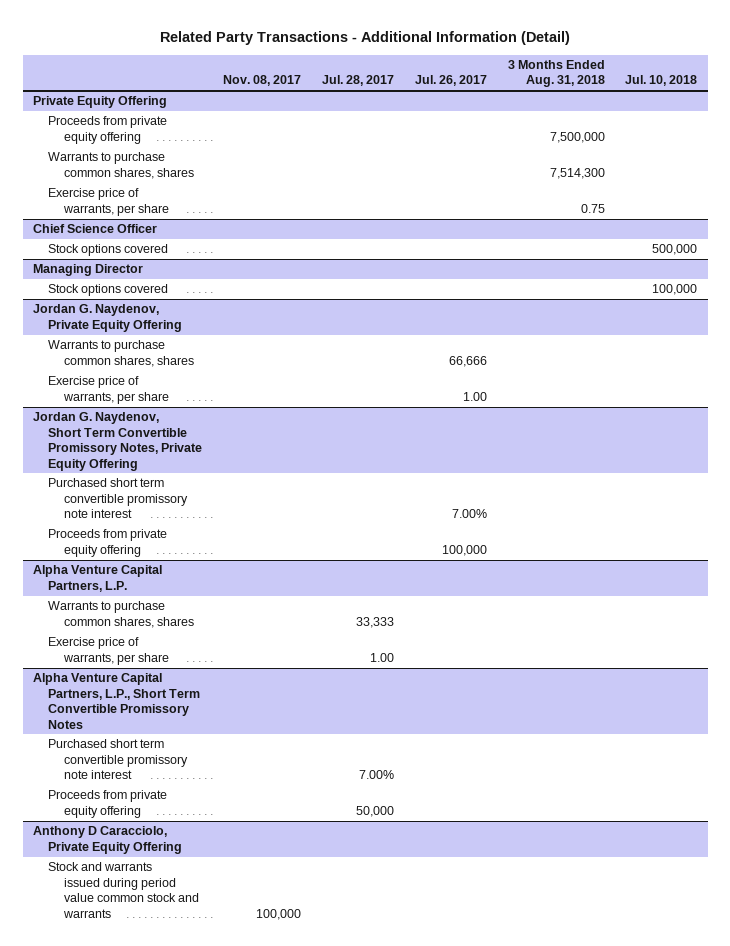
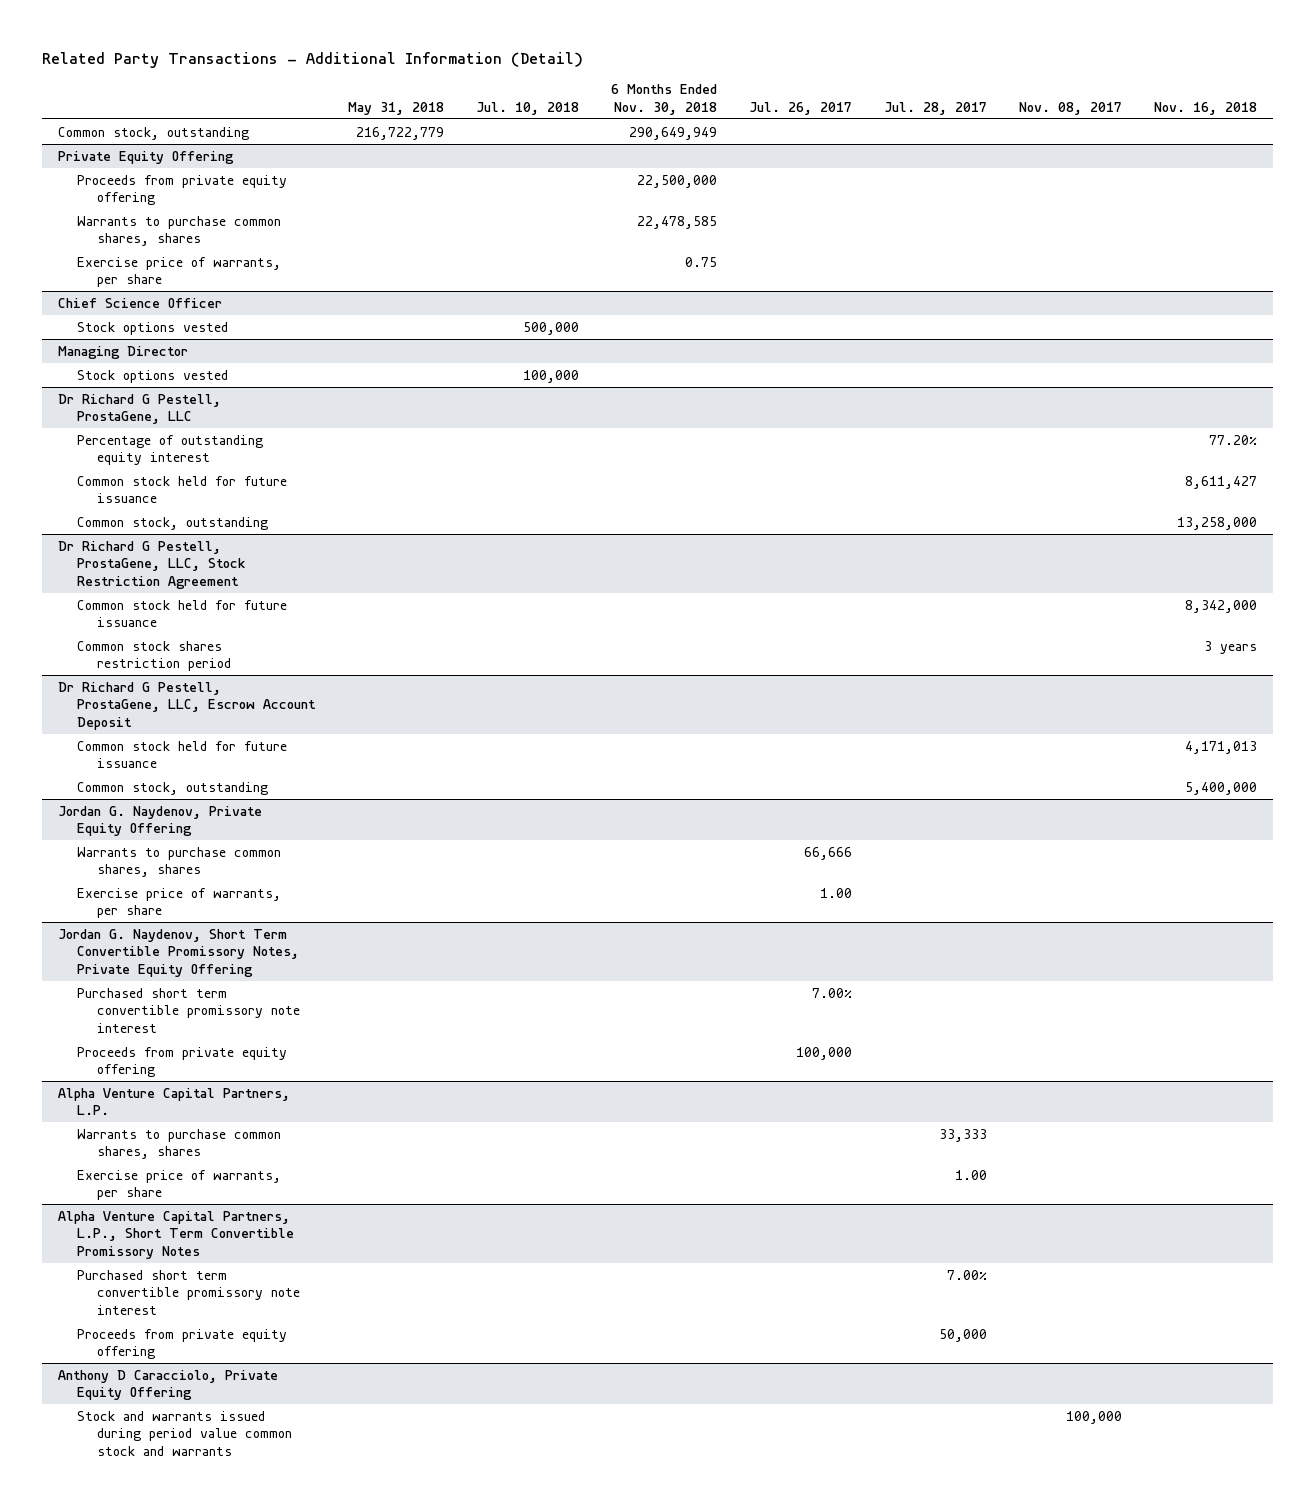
[507,60,605,88] 3 Months Ended Aug. 31, 2018 -> none
none -> [347,101,444,115] May 31, 2018
none -> [610,84,717,115] 6 Months Ended Nov. 30, 2018
none -> [1154,101,1258,115] Nov. 16, 2018
none -> [57,126,249,140] Common stock, outstanding
[48,244,169,257] Stock options covered -> [77,321,229,335] Stock options vested
[48,284,169,297] Stock options covered -> [77,369,229,383] Stock options vested
none -> [57,393,221,425] Dr Richard G Pestell, ProstaGene, LLC
none -> [77,434,264,466] Percentage of outstanding equity interest
none -> [77,475,288,504] Common stock held for future issuance
none -> [77,516,269,530] Common stock, outstanding
none -> [57,540,247,589] Dr Richard G Pestell, ProstaGene, LLC, Stock Restriction Agreement
none -> [77,599,288,628] Common stock held for future issuance
none -> [77,640,232,672] Common stock shares restriction period
none -> [57,681,317,730] Dr Richard G Pestell, ProstaGene, LLC, Escrow Account Deposit
none -> [77,740,288,769] Common stock held for future issuance
none -> [77,781,269,795] Common stock, outstanding

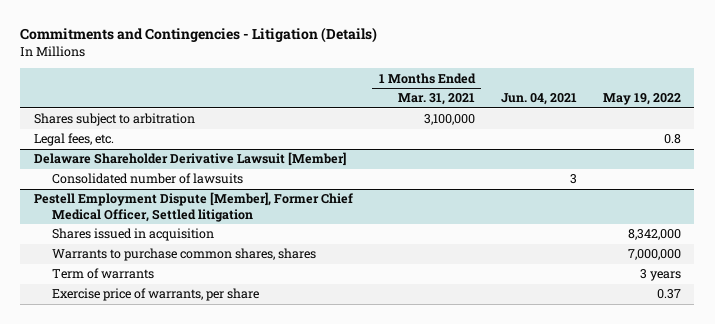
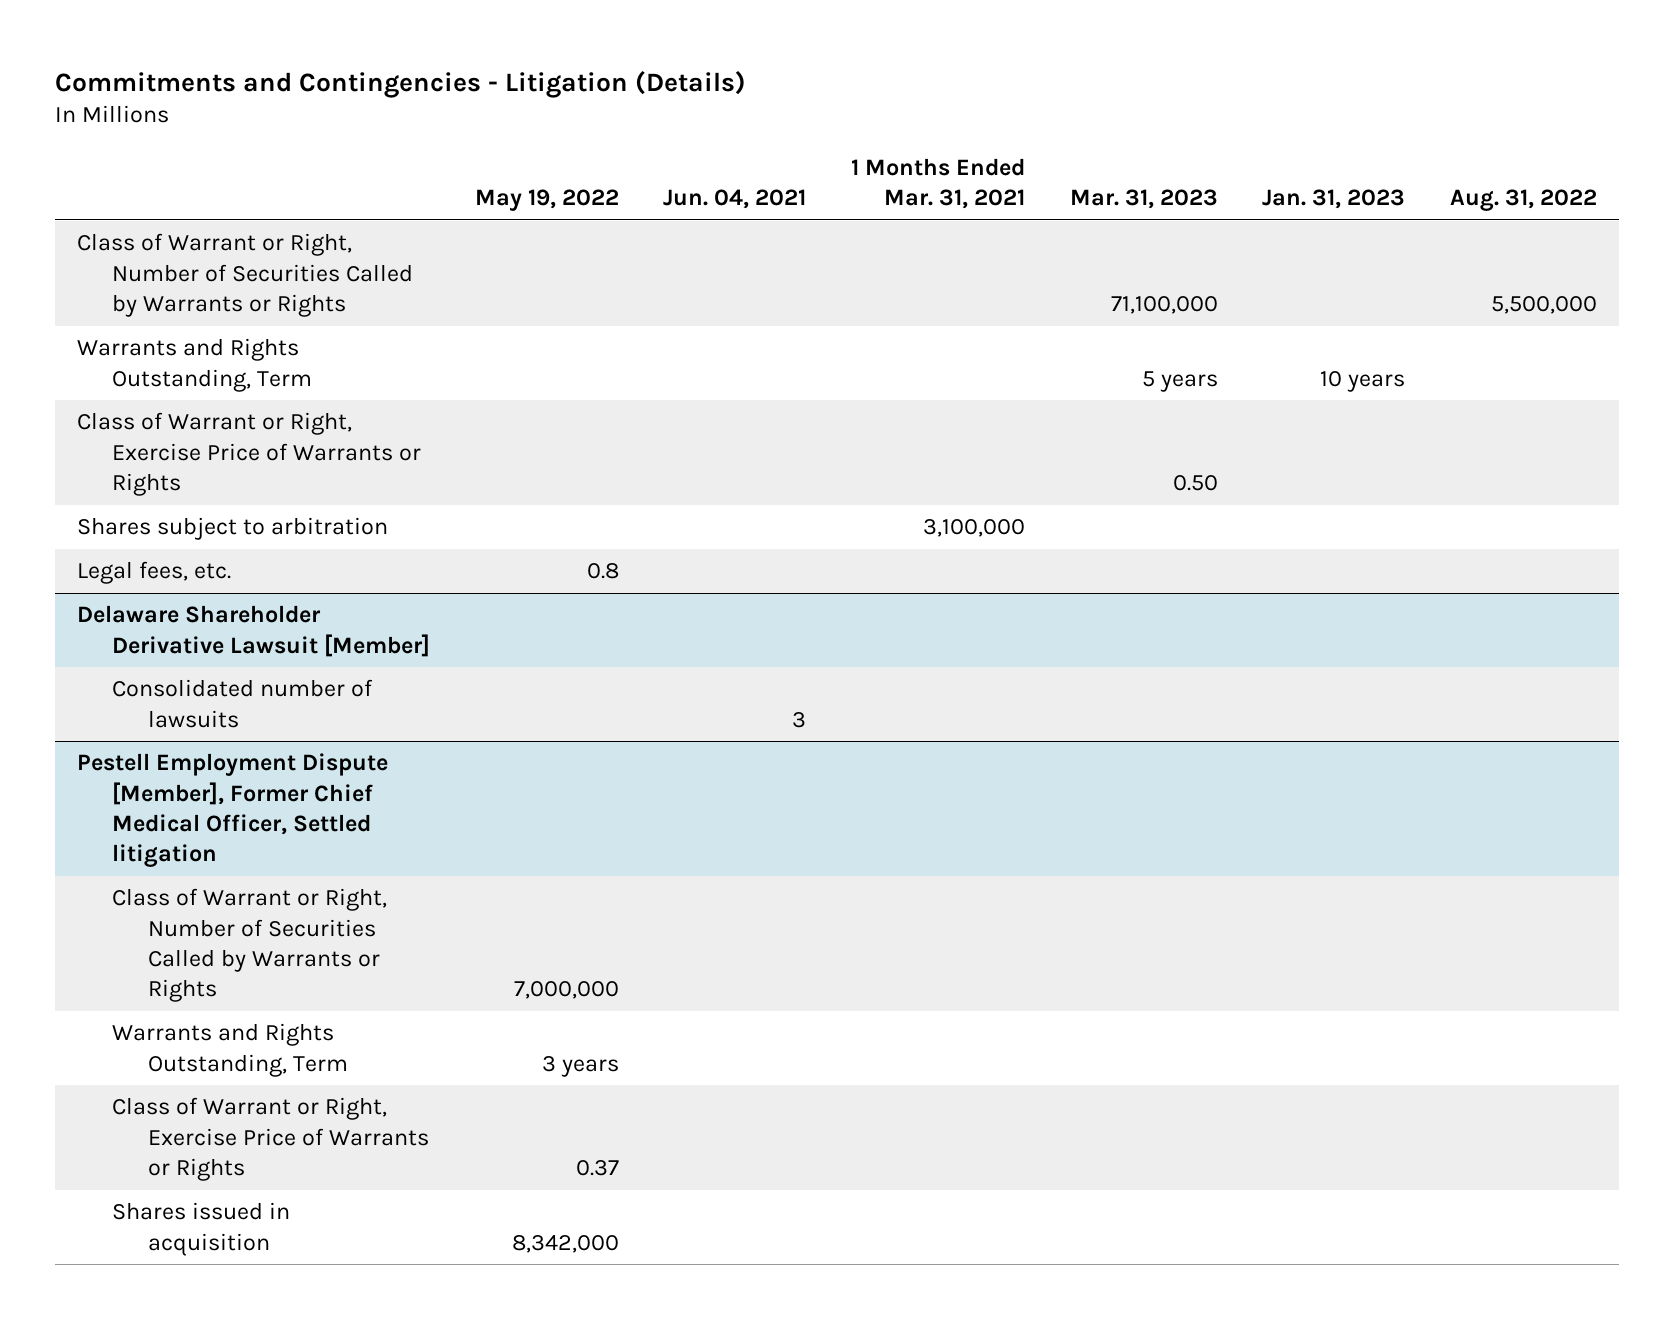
none -> [1069,188,1218,209] Mar. 31, 2023
none -> [1262,188,1406,209] Jan. 31, 2023
none -> [1449,188,1597,211] Aug. 31, 2022
none -> [76,233,414,317] Class of Warrant or Right, Number of Securities Called by Warrants or Rights
none -> [76,338,313,392] Warrants and Rights Outstanding, Term
none -> [76,412,422,496] Class of Warrant or Right, Exercise Price of Warrants or Rights
none -> [112,888,388,1002] Class of Warrant or Right, Number of Securities Called by Warrants or Rights
none -> [112,1023,348,1077] Warrants and Rights Outstanding, Term
none -> [112,1097,429,1181] Class of Warrant or Right, Exercise Price of Warrants or Rights
[51,248,316,262] Warrants to purchase common shares, shares -> none
[51,268,154,280] Term of warrants -> none
[51,288,259,302] Exercise price of warrants, per share -> none

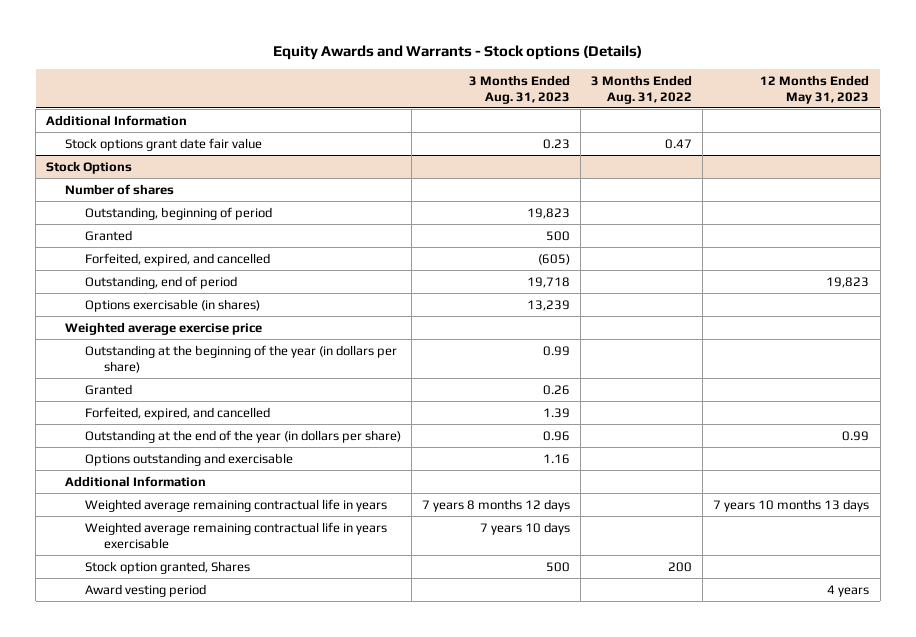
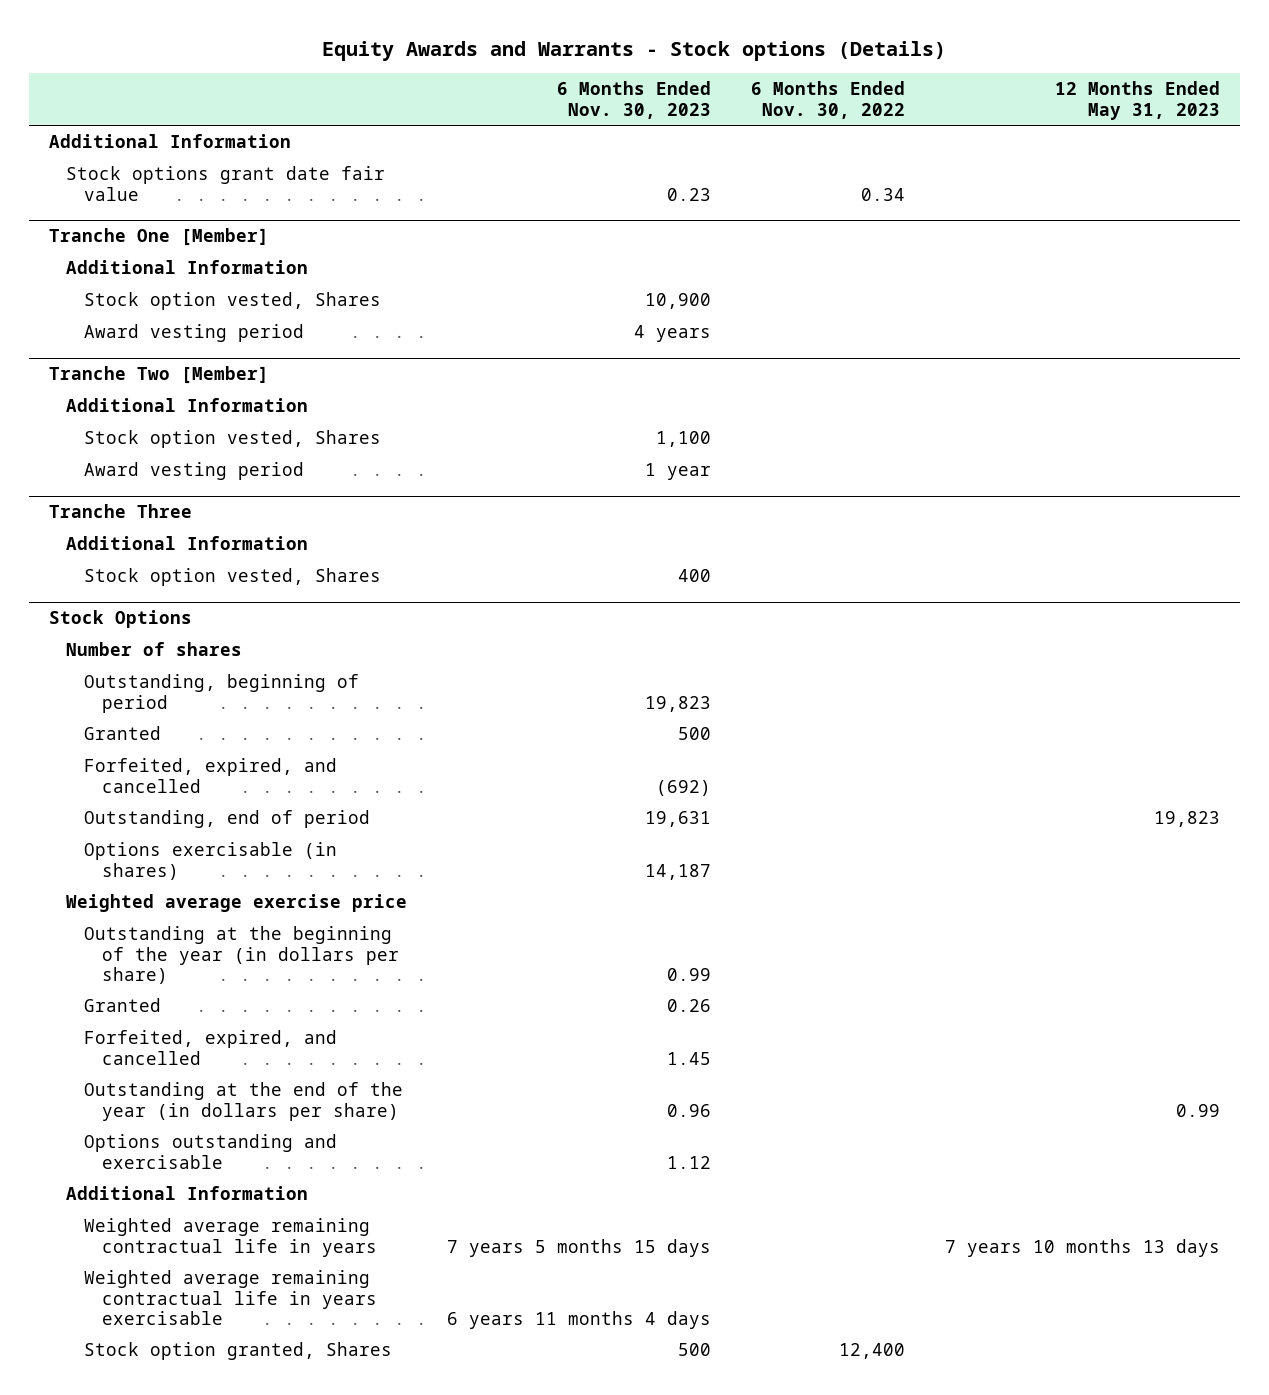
[469,74,571,104] 3 Months Ended Aug. 31, 2023 -> none
[591,74,693,104] 3 Months Ended Aug. 31, 2022 -> none
none -> [557,81,712,119] 6 Months Ended Nov. 30, 2023
none -> [751,81,906,119] 6 Months Ended Nov. 30, 2022
none -> [48,228,269,247] Tranche One [Member]
none -> [66,260,309,275] Additional Information
none -> [84,292,382,311] Stock option vested, Shares
none -> [84,324,305,343] Award vesting period
none -> [48,366,269,385] Tranche Two [Member]
none -> [66,398,309,413] Additional Information
none -> [84,430,382,449] Stock option vested, Shares
none -> [84,462,305,481] Award vesting period
none -> [48,504,192,519] Tranche Three
none -> [66,536,309,551] Additional Information
none -> [84,568,382,587] Stock option vested, Shares
[84,583,206,597] Award vesting period -> none

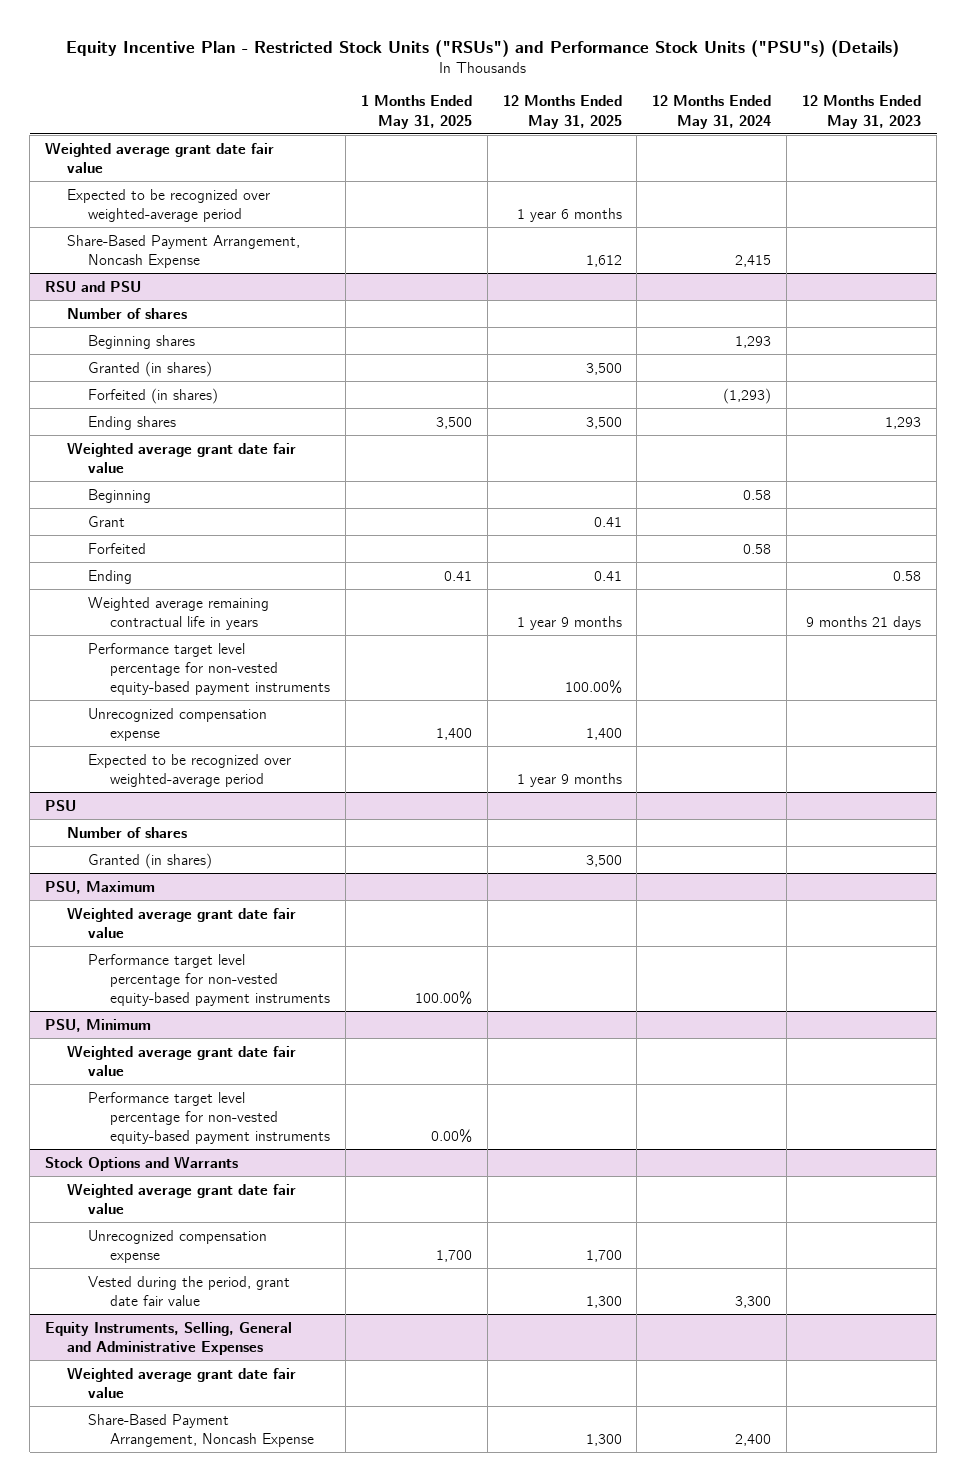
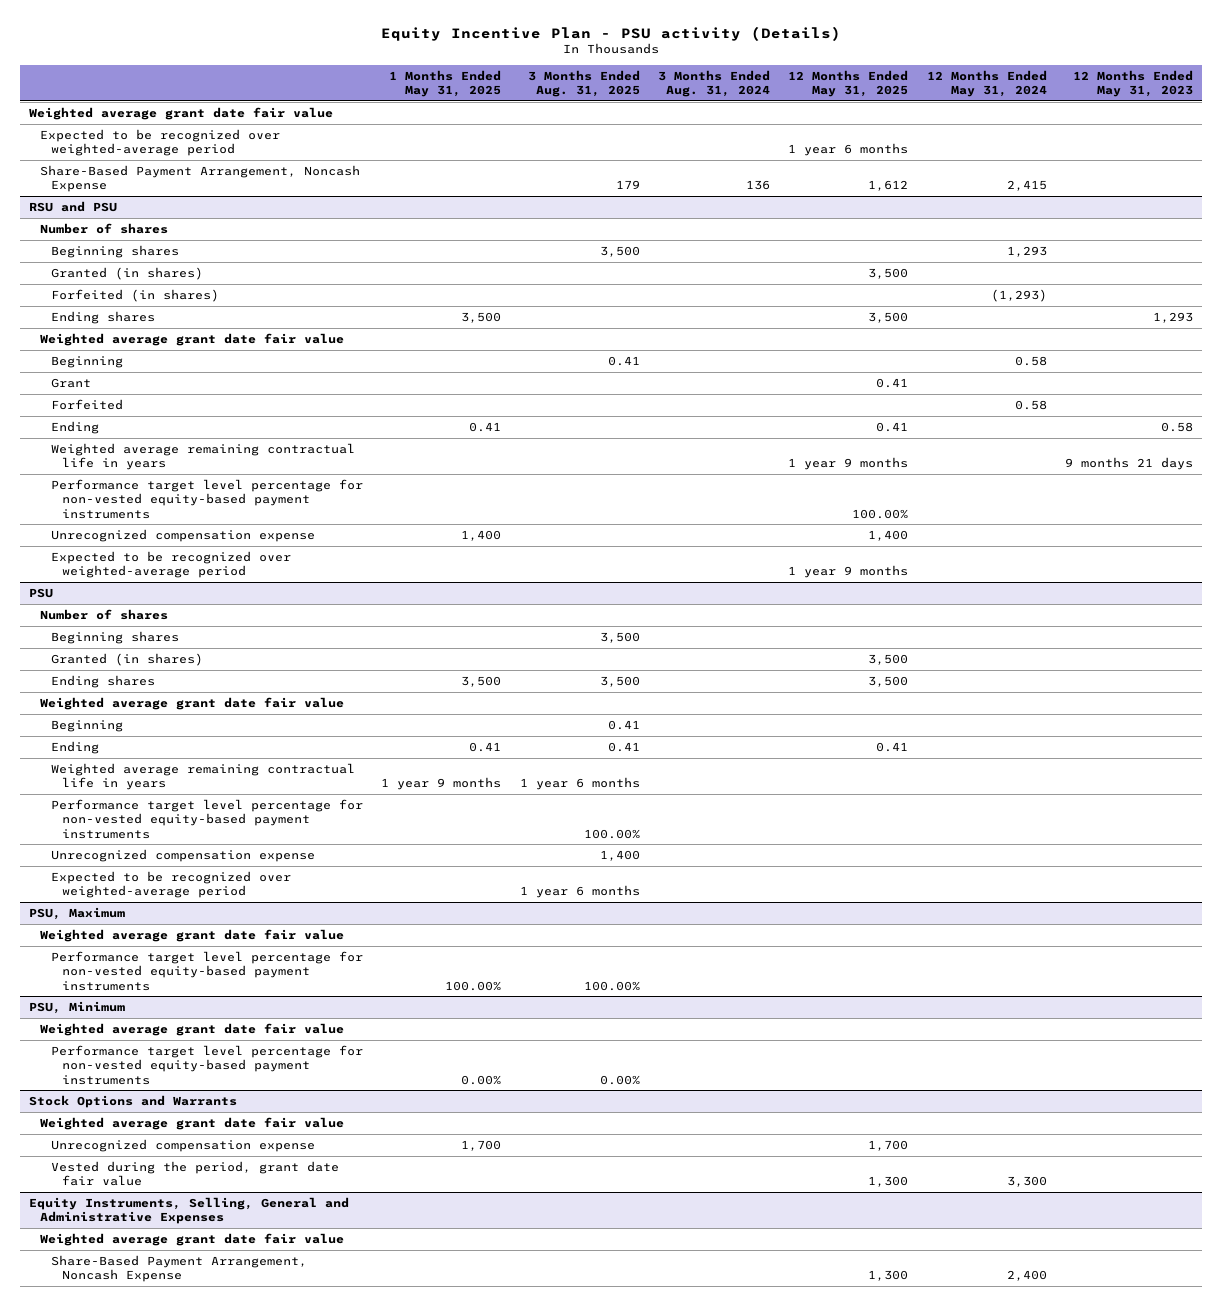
[66,39,900,57] Equity Incentive Plan - Restricted Stock Units ("RSUs") and Performance Stock Units ("PSU"s) (Details) -> [381,25,842,41] Equity Incentive Plan - PSU activity (Details)
none -> [527,69,640,98] 3 Months Ended Aug. 31, 2025
none -> [658,69,771,98] 3 Months Ended Aug. 31, 2024
none -> [50,630,179,644] Beginning shares
none -> [50,674,155,688] Ending shares
none -> [39,696,344,710] Weighted average grant date fair value
none -> [50,719,123,732] Beginning
none -> [50,740,99,754] Ending
none -> [50,762,355,791] Weighted average remaining contractual life in years
none -> [50,798,363,839] Performance target level percentage for non-vested equity-based payment instruments
none -> [50,848,315,862] Unrecognized compensation expense
none -> [50,870,291,899] Expected to be recognized over weighted-average period

